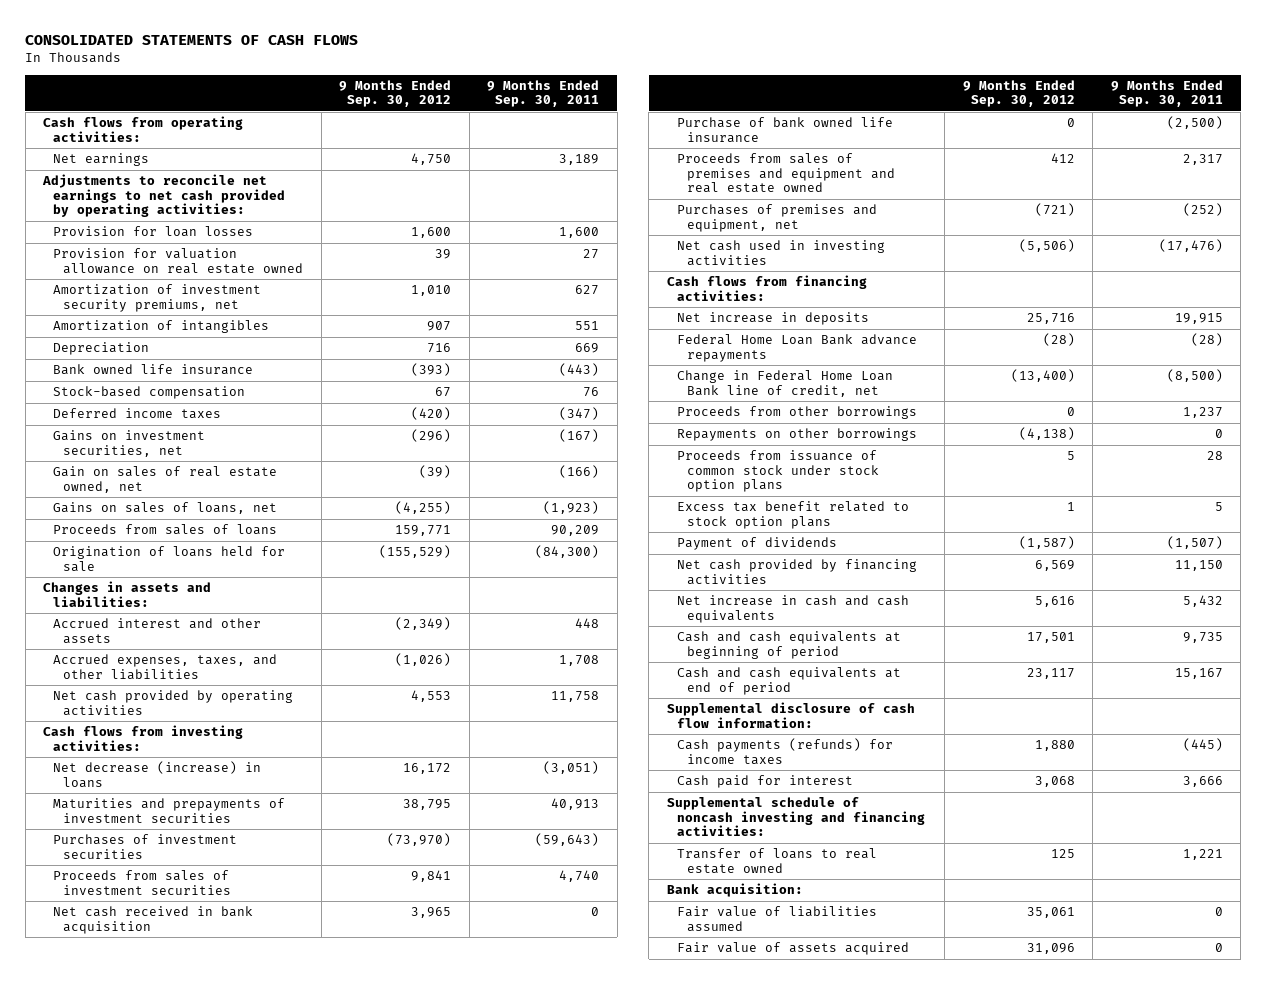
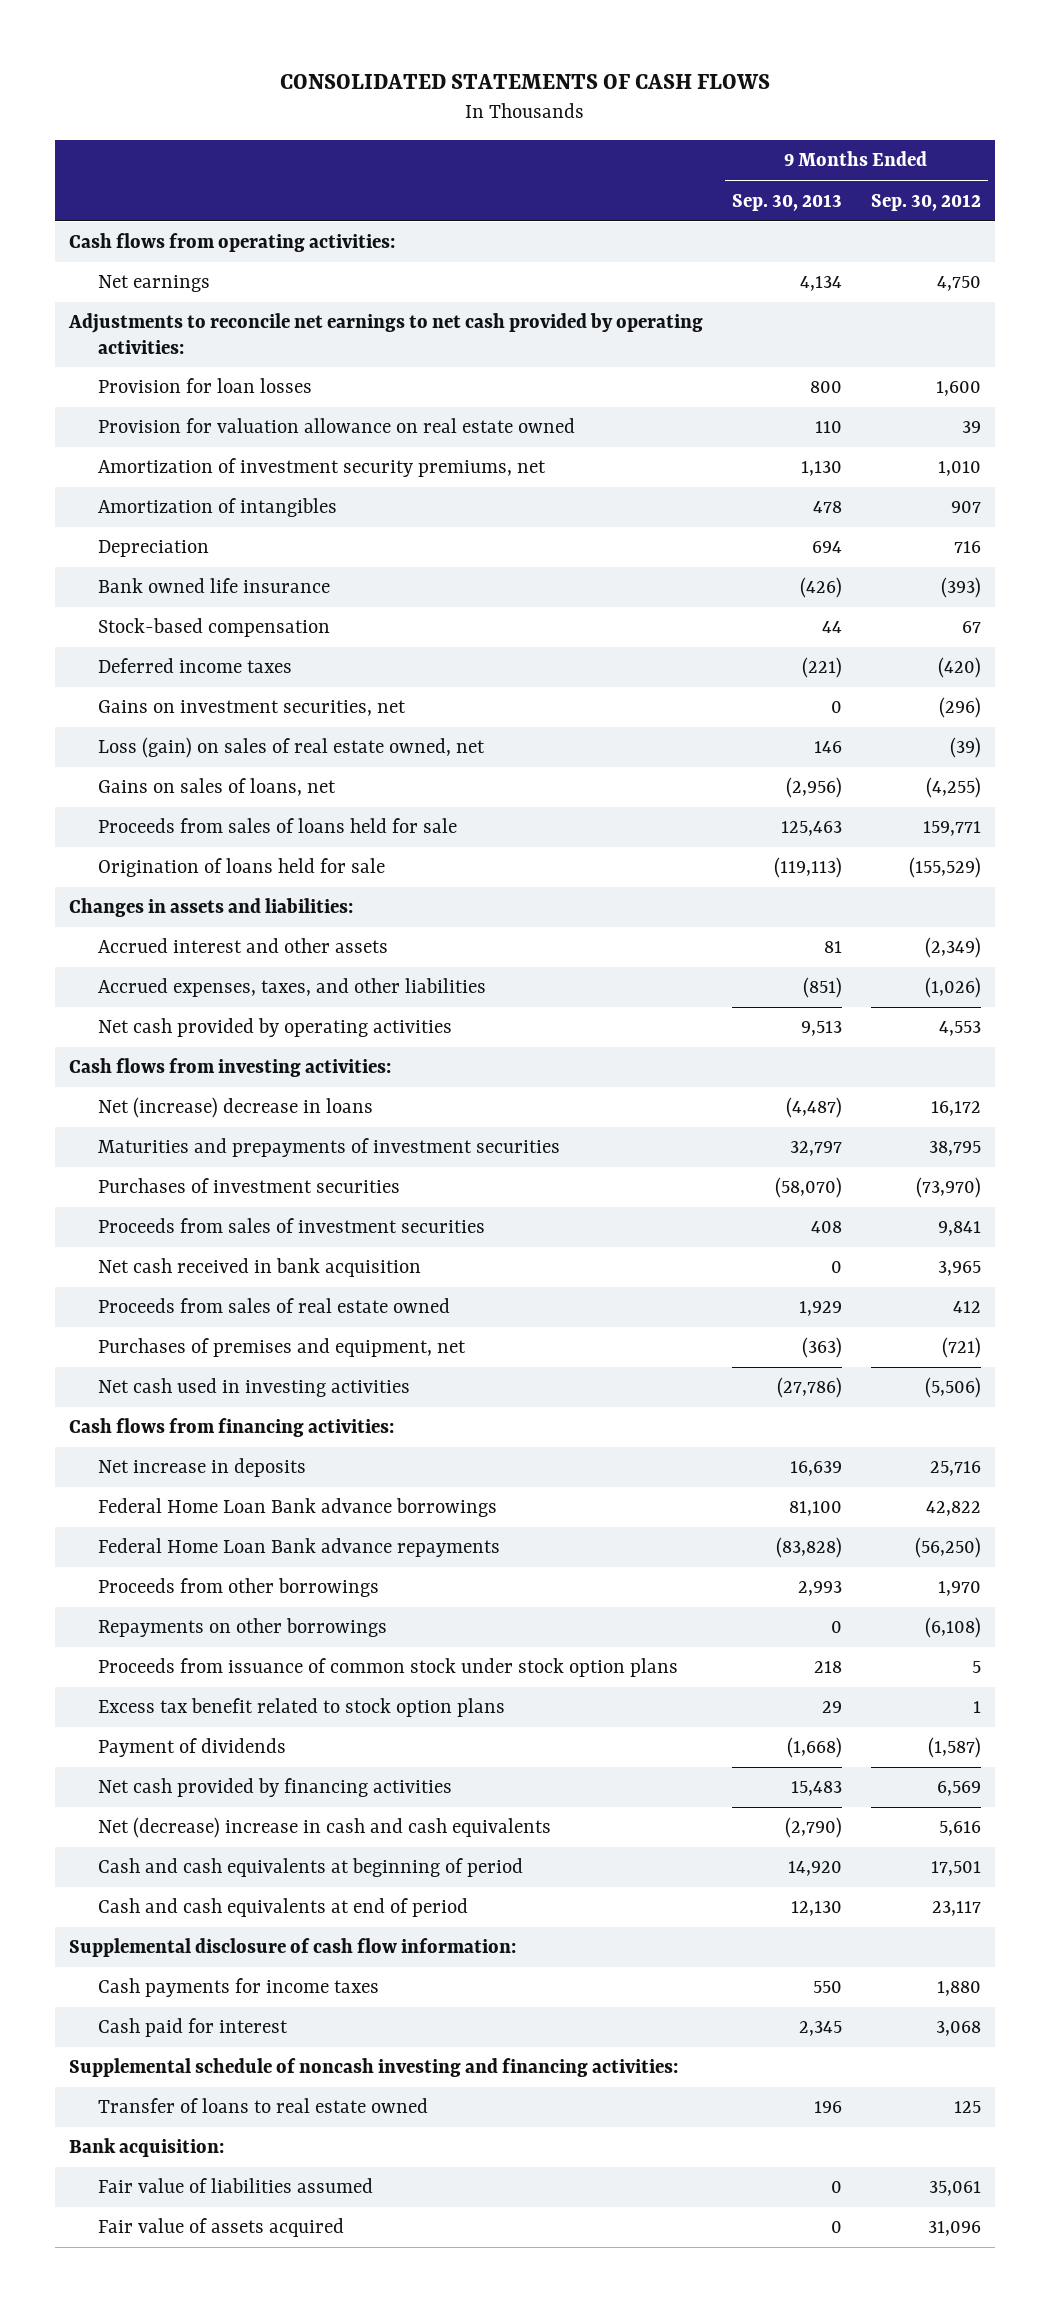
[487,79,600,108] 9 Months Ended Sep. 30, 2011 -> none
none -> [732,193,843,211] Sep. 30, 2013
[53,466,278,493] Gain on sales of real estate owned, net -> [98,737,486,759] Loss (gain) on sales of real estate owned, net
[53,524,278,536] Proceeds from sales of loans -> [98,818,458,834] Proceeds from sales of loans held for sale
[53,761,262,788] Net decrease (increase) in loans -> [98,1097,374,1119] Net (increase) decrease in loans
[676,117,893,143] Purchase of bank owned life insurance -> none
[676,153,895,194] Proceeds from sales of premises and equipment and real estate owned -> [98,1298,451,1314] Proceeds from sales of real estate owned
[676,370,893,397] Change in Federal Home Loan Bank line of credit, net -> none
none -> [98,1498,498,1518] Federal Home Loan Bank advance borrowings
[1042,333,1075,347] (28) -> [914,1537,981,1559] (56,250)
[1066,407,1075,417] 0 -> [937,1581,981,1597] 1,970
[1018,427,1075,441] (4,138) -> [924,1617,981,1639] (6,108)
[676,595,909,623] Net increase in cash and cash equivalents -> [98,1817,552,1839] Net (decrease) increase in cash and cash equivalents
[676,738,893,765] Cash payments (refunds) for income taxes -> [98,1978,380,1998] Cash payments for income taxes

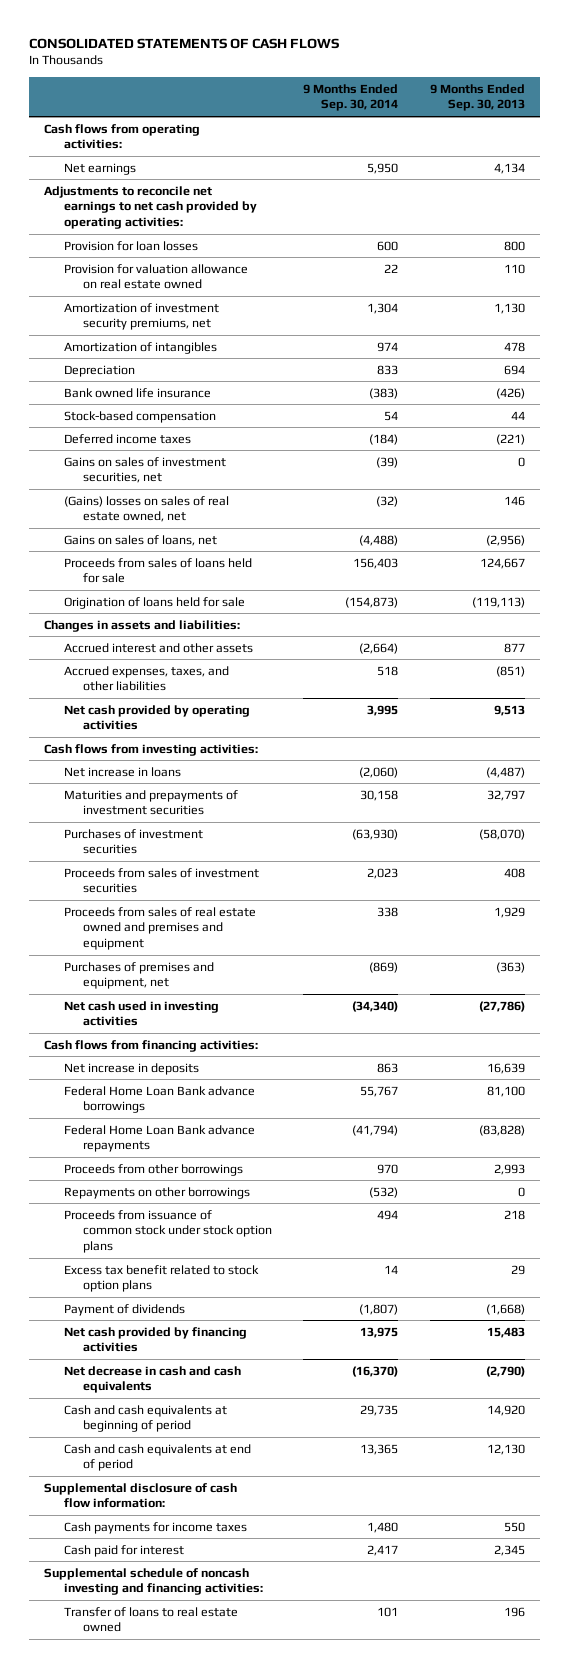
[870,193,981,211] Sep. 30, 2012 -> none
none -> [303,83,399,112] 9 Months Ended Sep. 30, 2014
[98,700,407,717] Gains on investment securities, net -> [63,456,226,484] Gains on sales of investment securities, net
[98,737,486,759] Loss (gain) on sales of real estate owned, net -> [63,495,229,523] (Gains) losses on sales of real estate owned, net
[781,821,843,837] 125,463 -> [479,557,525,569] 124,667
[824,941,843,954] 81 -> [503,642,525,653] 877
[98,1097,374,1119] Net (increase) decrease in loans -> [63,766,181,777] Net increase in loans
[98,1258,422,1278] Net cash received in bank acquisition -> none
[98,1298,451,1314] Proceeds from sales of real estate owned -> [63,906,256,951] Proceeds from sales of real estate owned and premises and equipment
[98,1817,552,1839] Net (decrease) increase in cash and cash equivalents -> [63,1365,241,1394] Net decrease in cash and cash equivalents
[69,2138,225,2158] Bank acquisition: -> none
[98,2178,374,2194] Fair value of liabilities assumed -> none
[98,2218,345,2238] Fair value of assets acquired -> none

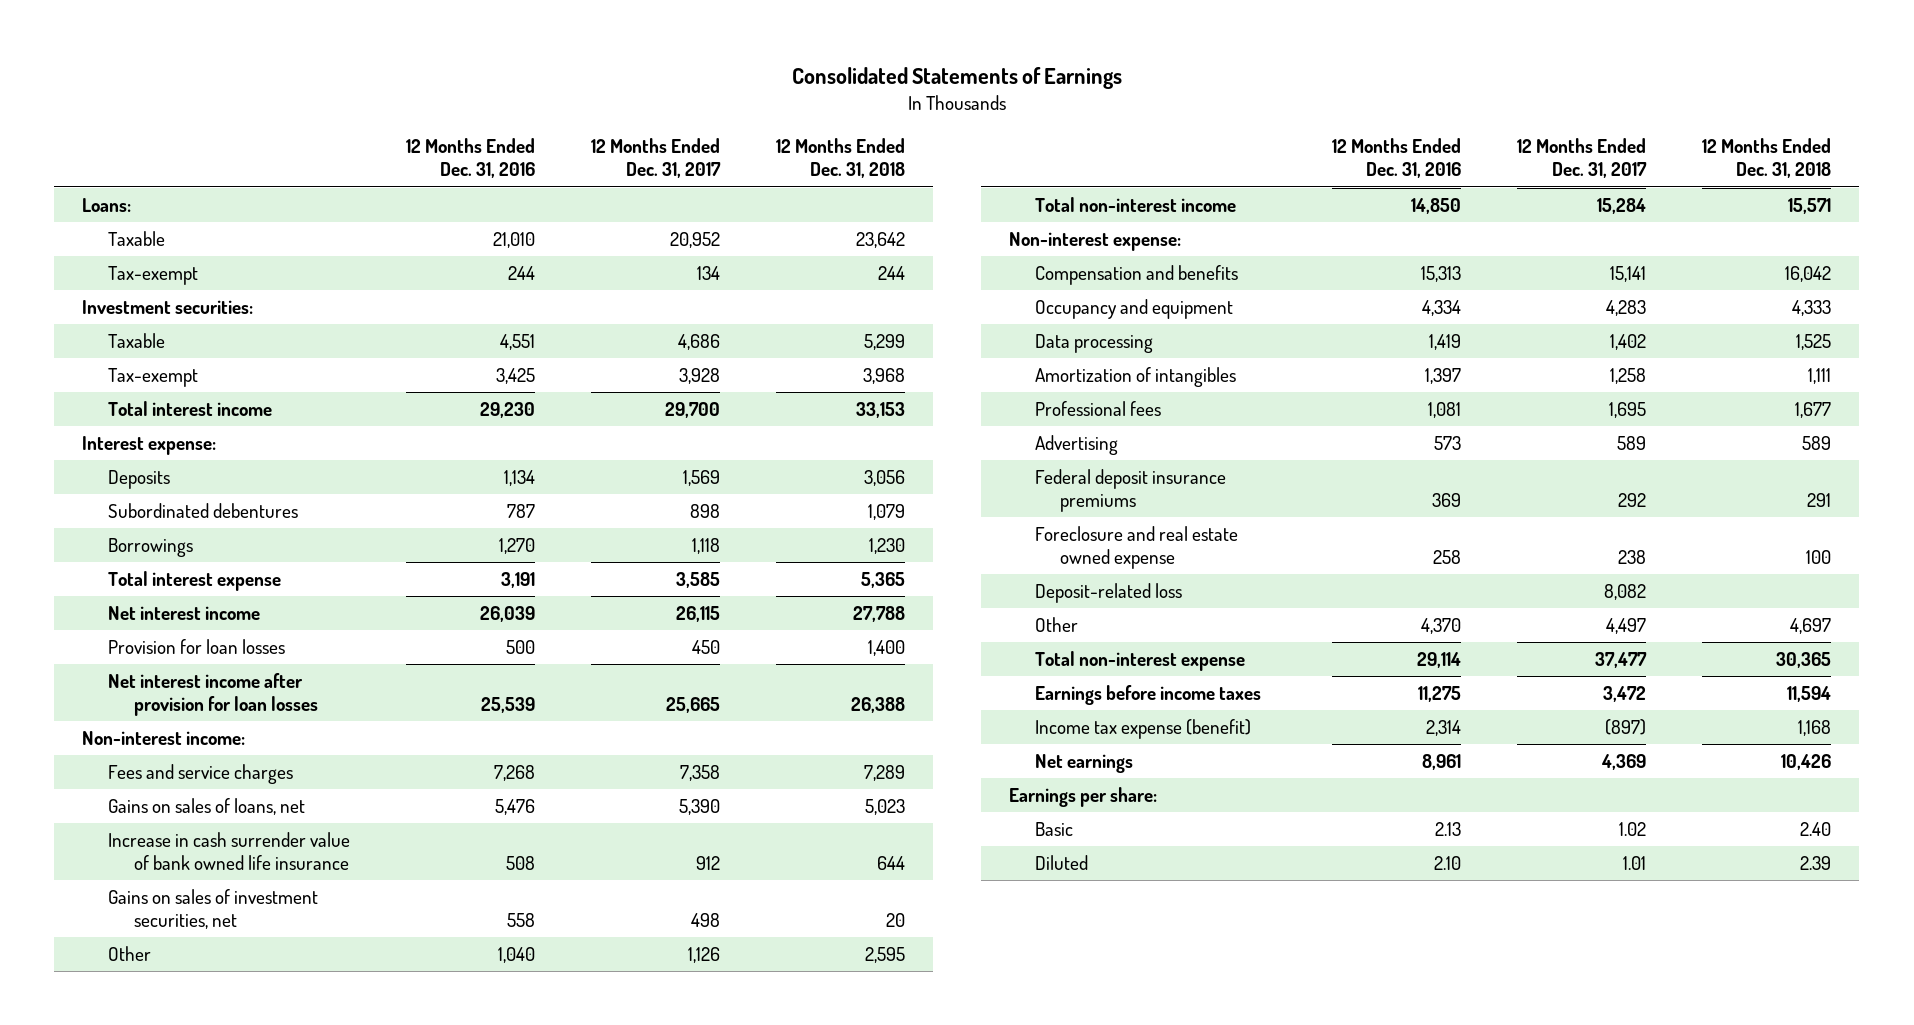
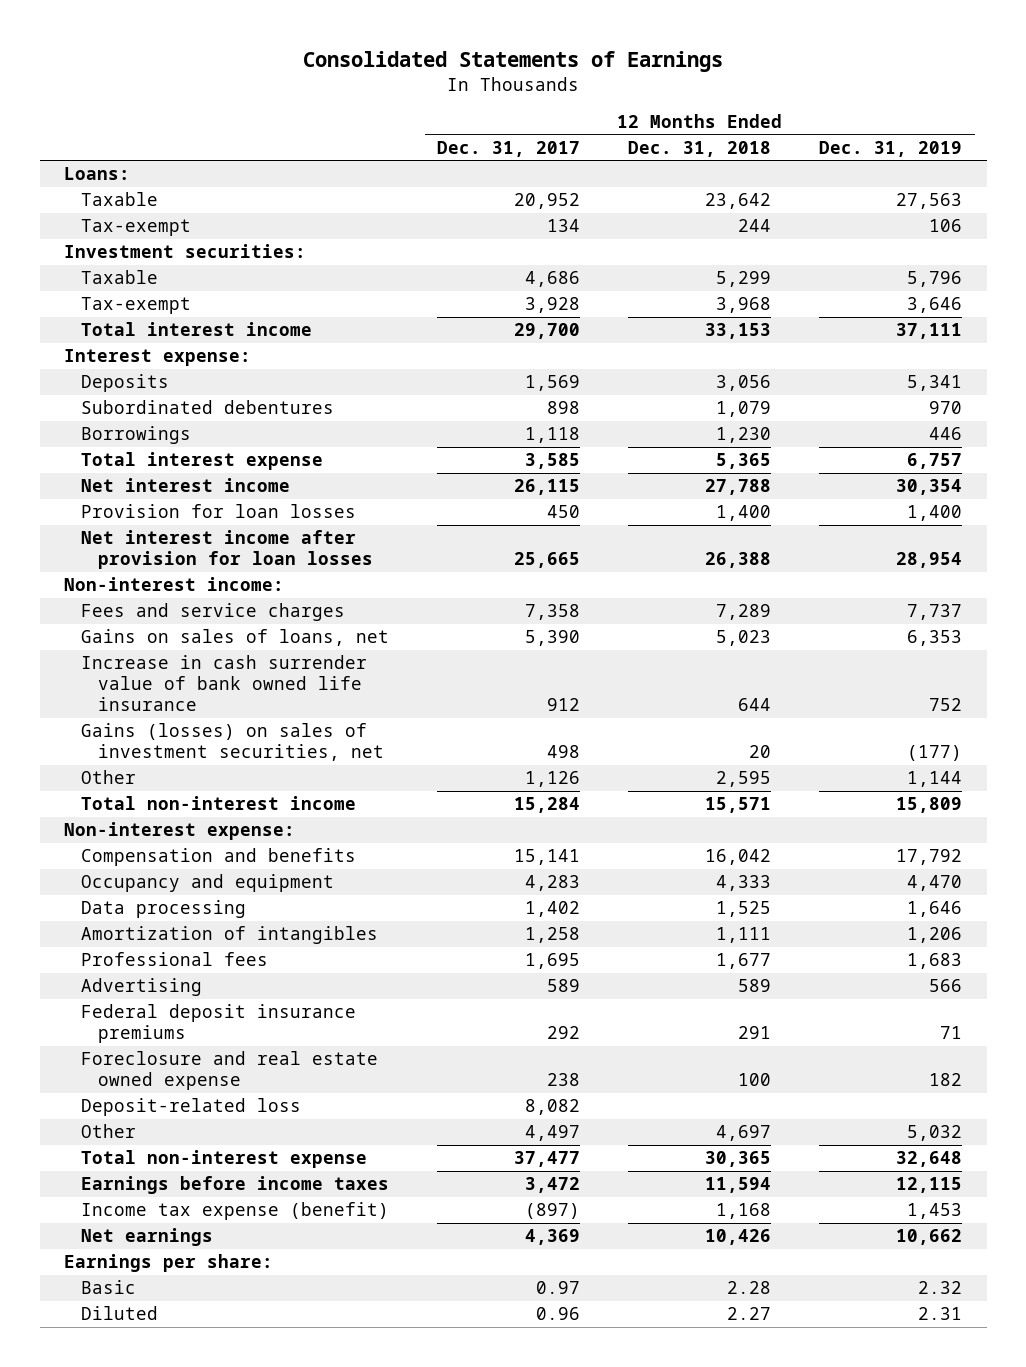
[405,138,535,179] 12 Months Ended Dec. 31, 2016 -> none
none -> [819,140,963,157] Dec. 31, 2019
[107,889,318,930] Gains on sales of investment securities, net -> [81,723,385,762] Gains (losses) on sales of investment securities, net
[1619,822,1647,837] 1.02 -> [536,1281,581,1295] 0.97
[1800,822,1832,837] 2.40 -> [727,1281,772,1295] 2.28
[1623,856,1647,871] 1.01 -> [536,1307,581,1321] 0.96
[1800,856,1832,871] 2.39 -> [727,1307,772,1321] 2.27

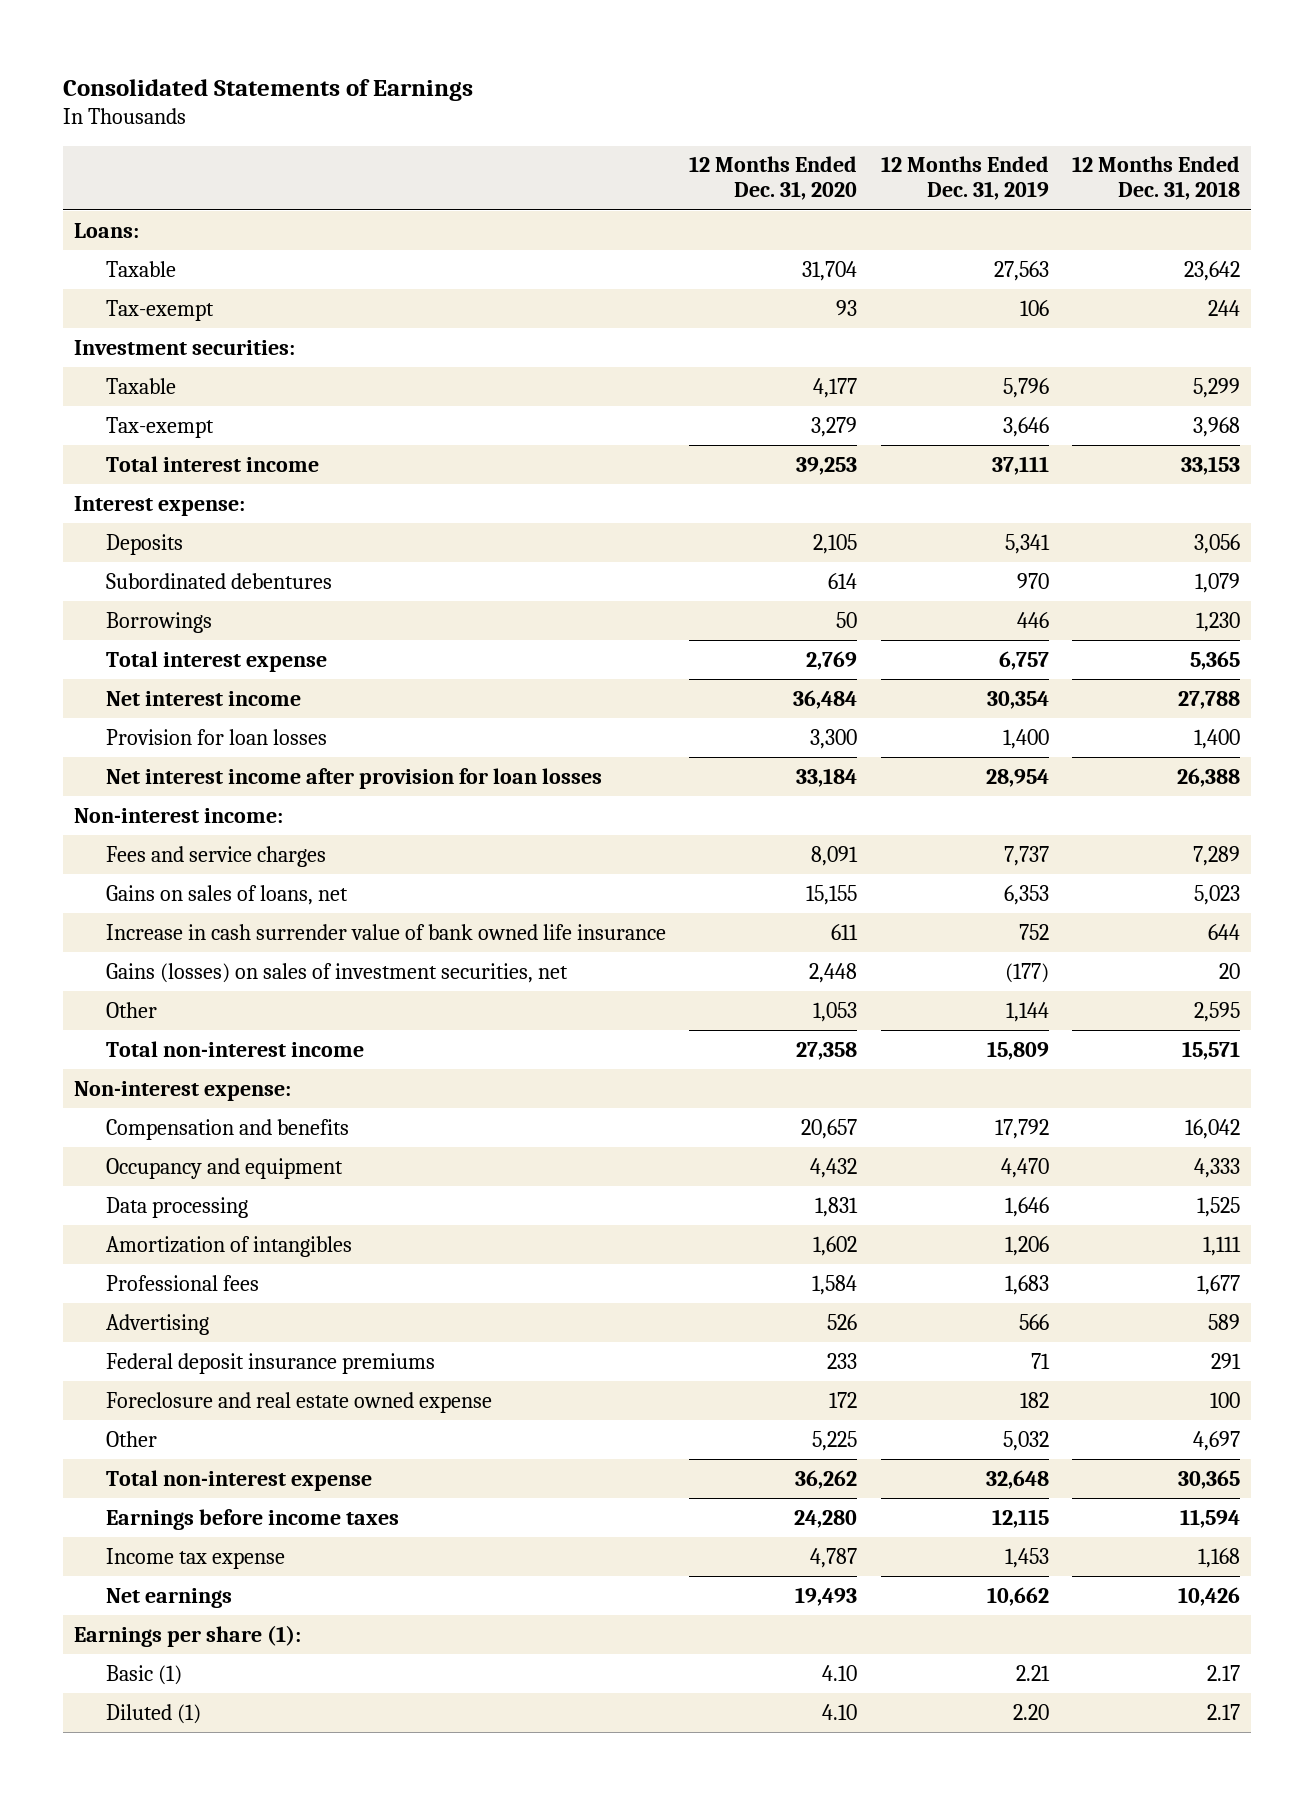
[437,140,581,157] Dec. 31, 2017 -> none
none -> [689,156,858,201] 12 Months Ended Dec. 31, 2020
[81,1098,302,1117] Deposit-related loss -> none
[81,1202,390,1221] Income tax expense (benefit) -> [106,1547,286,1569] Income tax expense
[63,1254,273,1273] Earnings per share: -> [74,1624,302,1647] Earnings per share (1):
[81,1280,137,1295] Basic -> [106,1664,183,1685] Basic (1)
[727,1281,772,1295] 2.28 -> [1206,1664,1240,1681] 2.17
[918,1281,963,1295] 2.32 -> [1015,1664,1050,1681] 2.21
[81,1306,159,1321] Diluted -> [106,1703,202,1724] Diluted (1)
[727,1307,772,1321] 2.27 -> [1206,1703,1240,1720] 2.17
[918,1307,963,1321] 2.31 -> [1012,1703,1049,1720] 2.20

